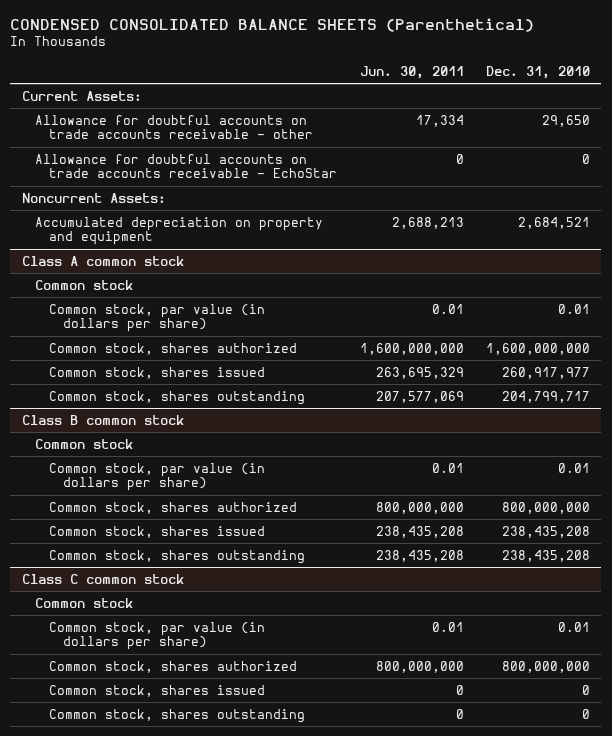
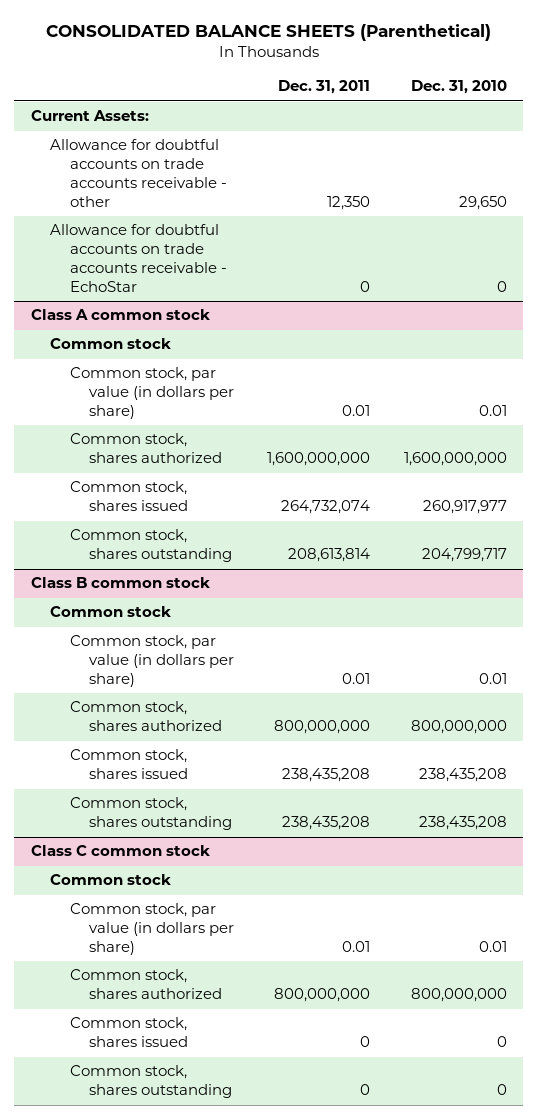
[10,17,535,32] CONDENSED CONSOLIDATED BALANCE SHEETS (Parenthetical) -> [45,24,491,42] CONSOLIDATED BALANCE SHEETS (Parenthetical)
[359,65,464,79] Jun. 30, 2011 -> none
none -> [278,80,371,95] Dec. 31, 2011
[21,192,166,203] Noncurrent Assets: -> none
[35,216,324,246] Accumulated depreciation on property and equipment -> none

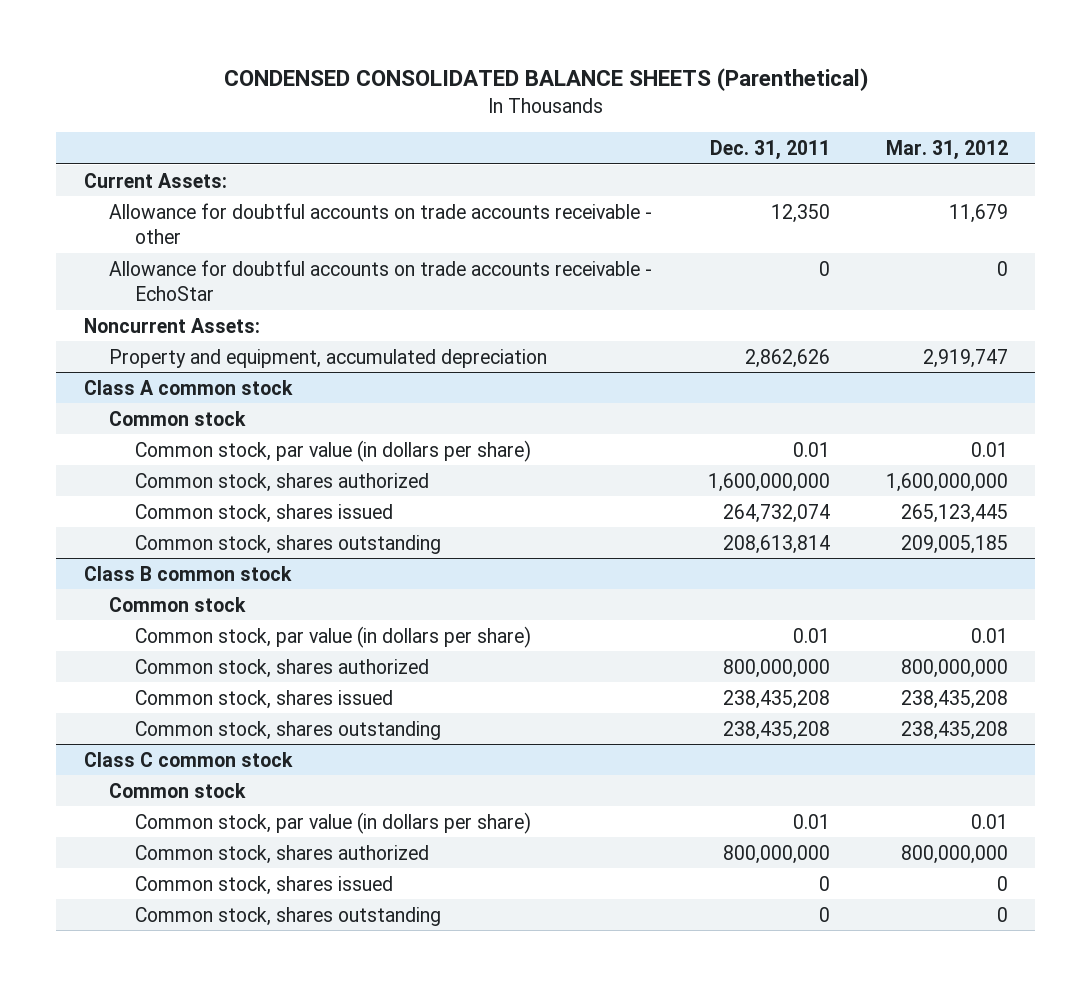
[45,24,491,42] CONSOLIDATED BALANCE SHEETS (Parenthetical) -> [223,68,868,92] CONDENSED CONSOLIDATED BALANCE SHEETS (Parenthetical)
[410,80,507,95] Dec. 31, 2010 -> none
none -> [885,139,1008,160] Mar. 31, 2012
none -> [84,317,261,333] Noncurrent Assets:
none -> [109,348,548,368] Property and equipment, accumulated depreciation

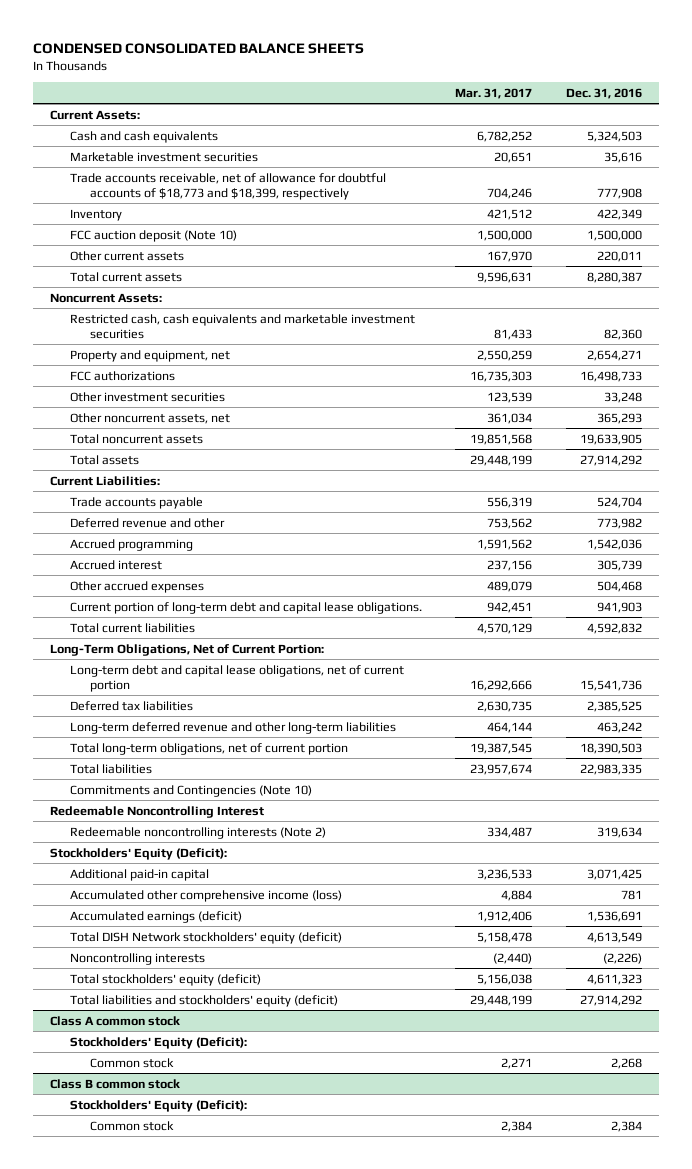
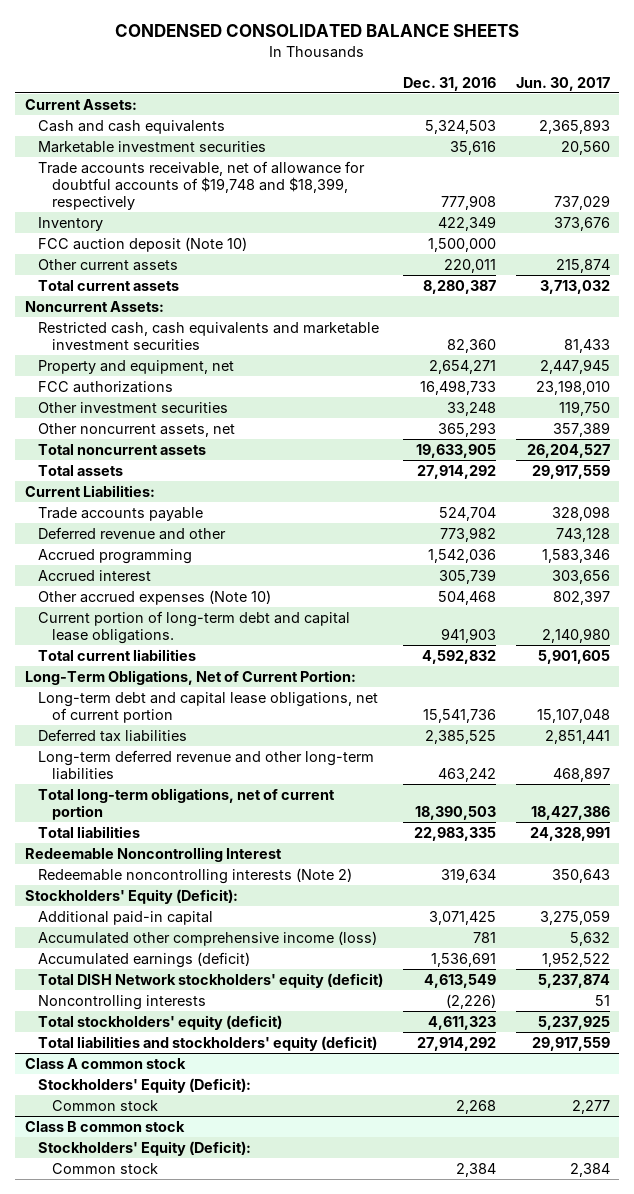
[455,87,533,99] Mar. 31, 2017 -> none
none -> [515,76,610,91] Jun. 30, 2017
[69,172,386,200] Trade accounts receivable, net of allowance for doubtful accounts of $18,773 and $18,399, respectively -> [38,160,366,210] Trade accounts receivable, net of allowance for doubtful accounts of $19,748 and $18,399, respectively
[69,580,204,593] Other accrued expenses -> [38,589,272,605] Other accrued expenses (Note 10)
[69,784,312,797] Commitments and Contingencies (Note 10) -> none

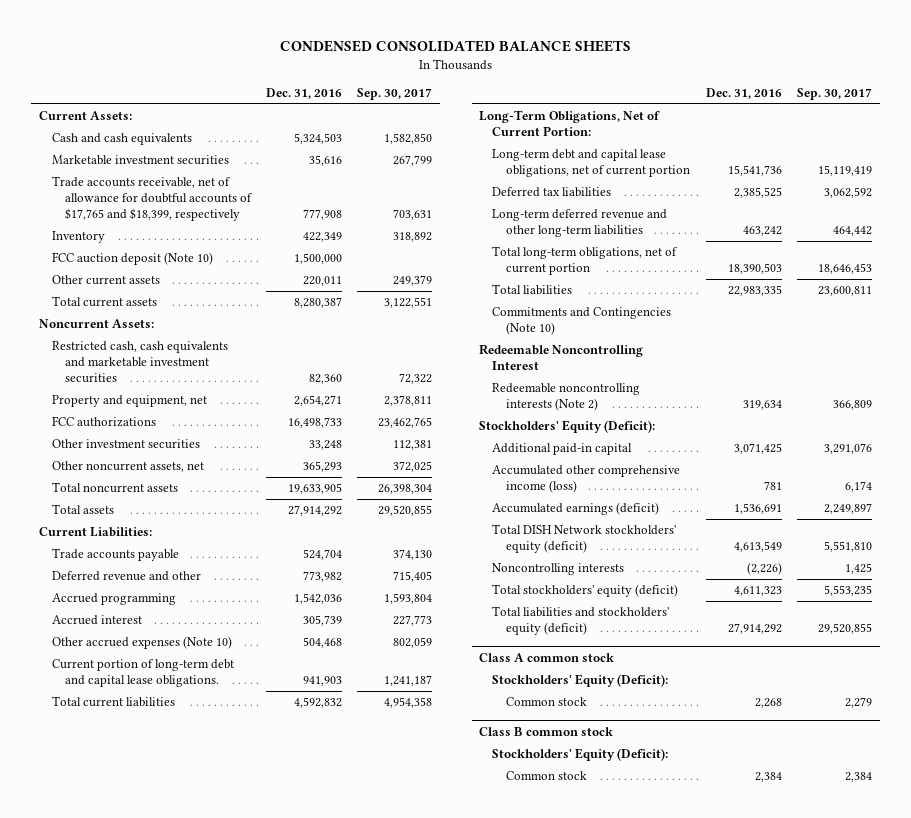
[515,76,610,91] Jun. 30, 2017 -> none
none -> [357,87,433,100] Sep. 30, 2017
[38,160,366,210] Trade accounts receivable, net of allowance for doubtful accounts of $19,748 and $18,399, respectively -> [52,176,254,221] Trade accounts receivable, net of allowance for doubtful accounts of $17,765 and $18,399, respectively
none -> [492,307,672,336] Commitments and Contingencies (Note 10)

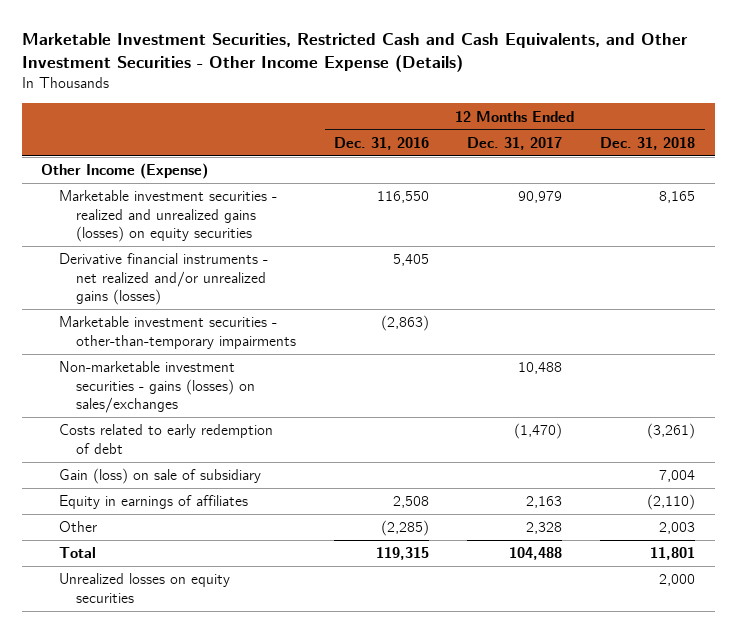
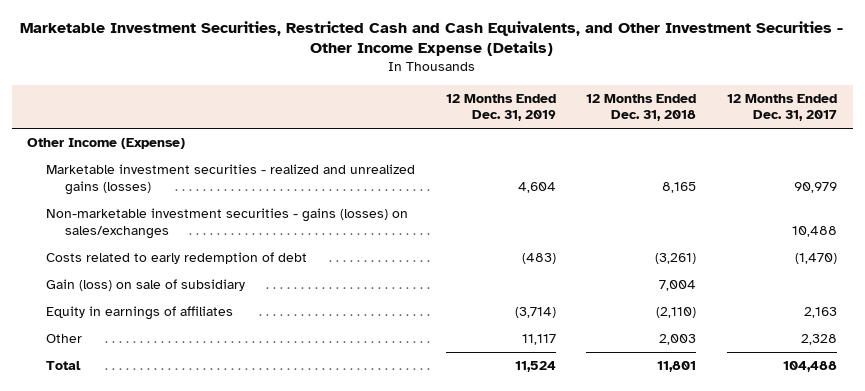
[334,136,430,150] Dec. 31, 2016 -> none
none -> [445,93,556,122] 12 Months Ended Dec. 31, 2019
[58,253,268,306] Derivative financial instruments - net realized and/or unrealized gains (losses) -> none
[58,316,297,349] Marketable investment securities - other-than-temporary impairments -> none
[58,190,277,243] Marketable investment securities - realized and unrealized gains (losses) on equity securities -> [46,163,416,195] Marketable investment securities - realized and unrealized gains (losses)
[58,573,230,603] Unrealized losses on equity securities -> none

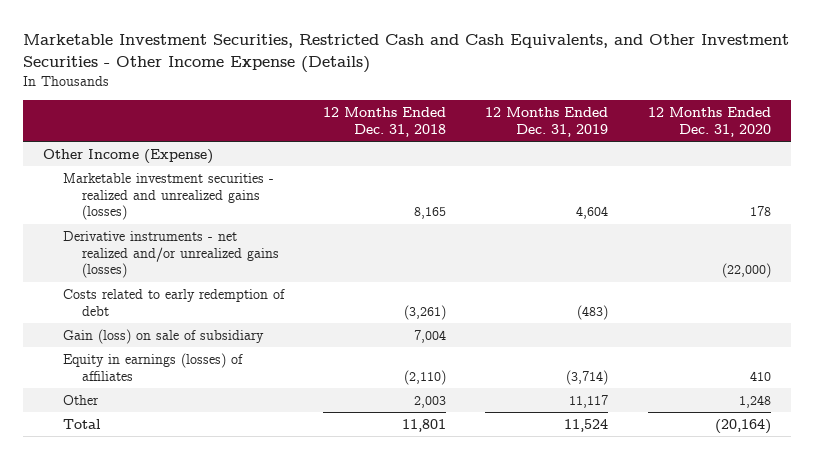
[727,93,838,122] 12 Months Ended Dec. 31, 2017 -> none
none -> [647,107,771,137] 12 Months Ended Dec. 31, 2020
[46,207,409,239] Non-marketable investment securities - gains (losses) on sales/exchanges -> none
none -> [62,230,279,279] Derivative instruments - net realized and/or unrealized gains (losses)
[46,305,234,320] Equity in earnings of affiliates -> [62,352,243,381] Equity in earnings (losses) of affiliates

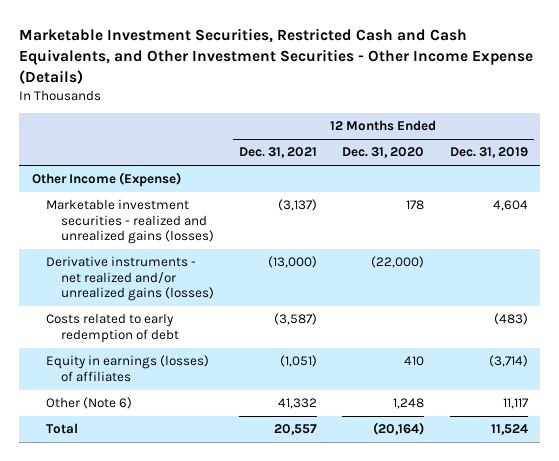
[322,107,446,137] 12 Months Ended Dec. 31, 2018 -> none
none -> [238,147,317,159] Dec. 31, 2021
[62,328,264,344] Gain (loss) on sale of subsidiary -> none
[62,394,99,405] Other -> [46,397,133,410] Other (Note 6)

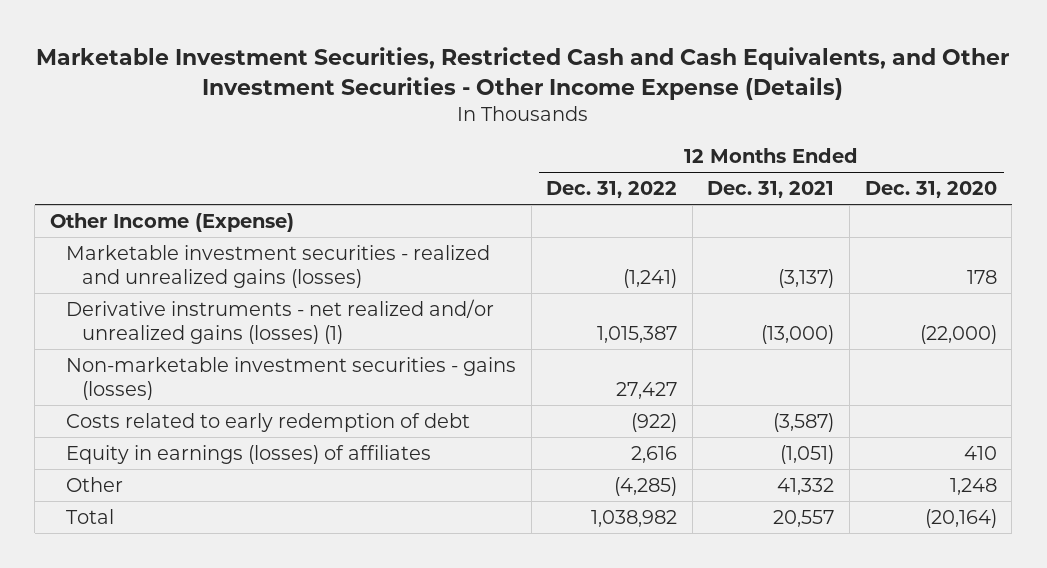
[449,147,528,159] Dec. 31, 2019 -> none
none -> [546,181,678,199] Dec. 31, 2022
[46,256,214,302] Derivative instruments - net realized and/or unrealized gains (losses) -> [65,298,494,344] Derivative instruments - net realized and/or unrealized gains (losses) (1)
none -> [65,356,516,400] Non-marketable investment securities - gains (losses)
[46,397,133,410] Other (Note 6) -> [65,476,123,492] Other

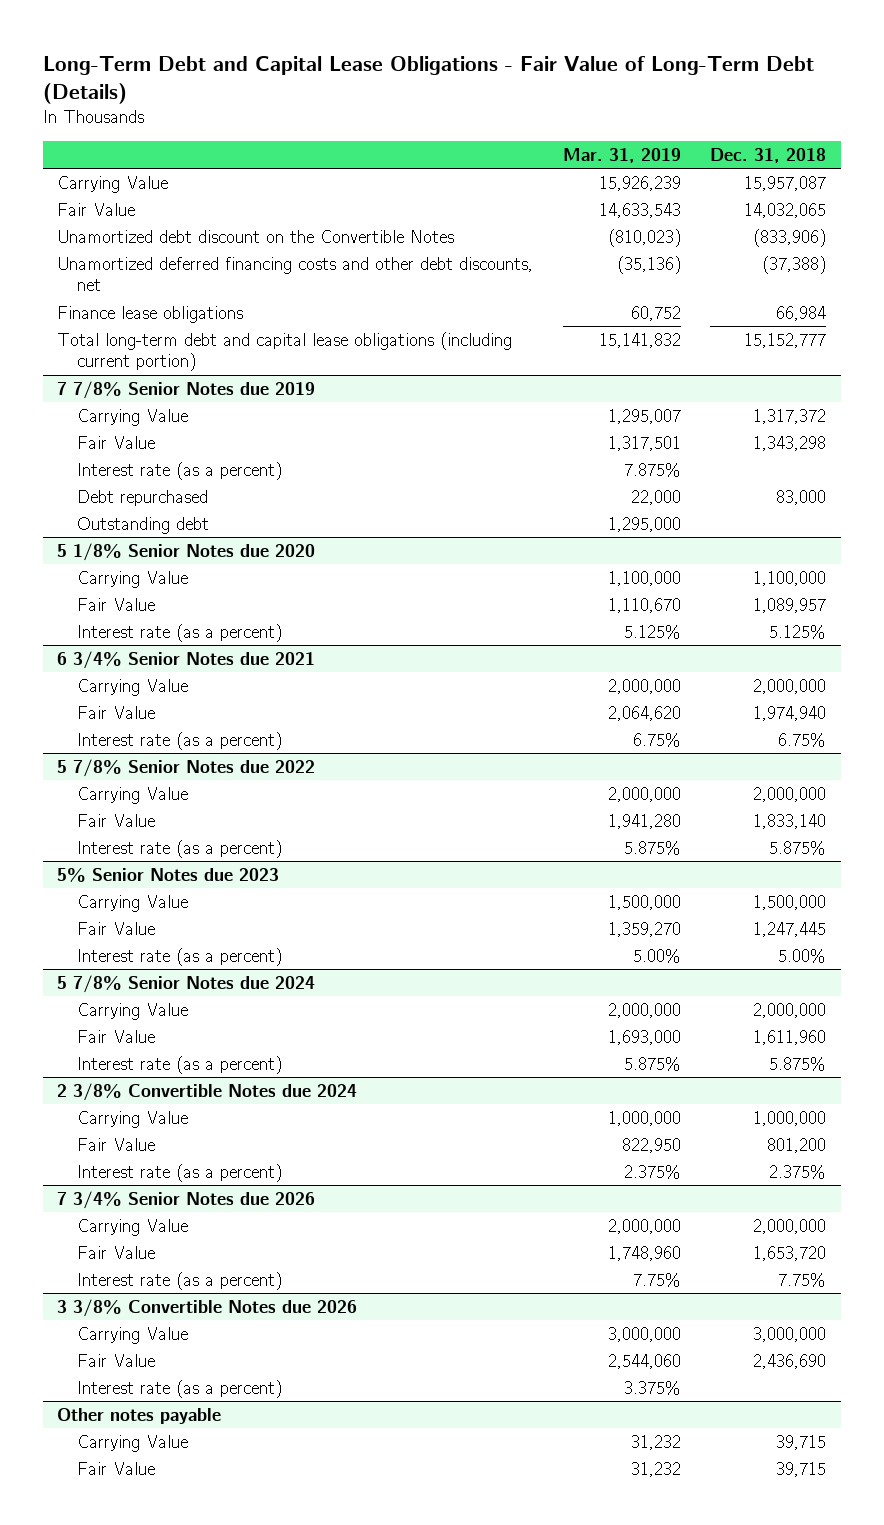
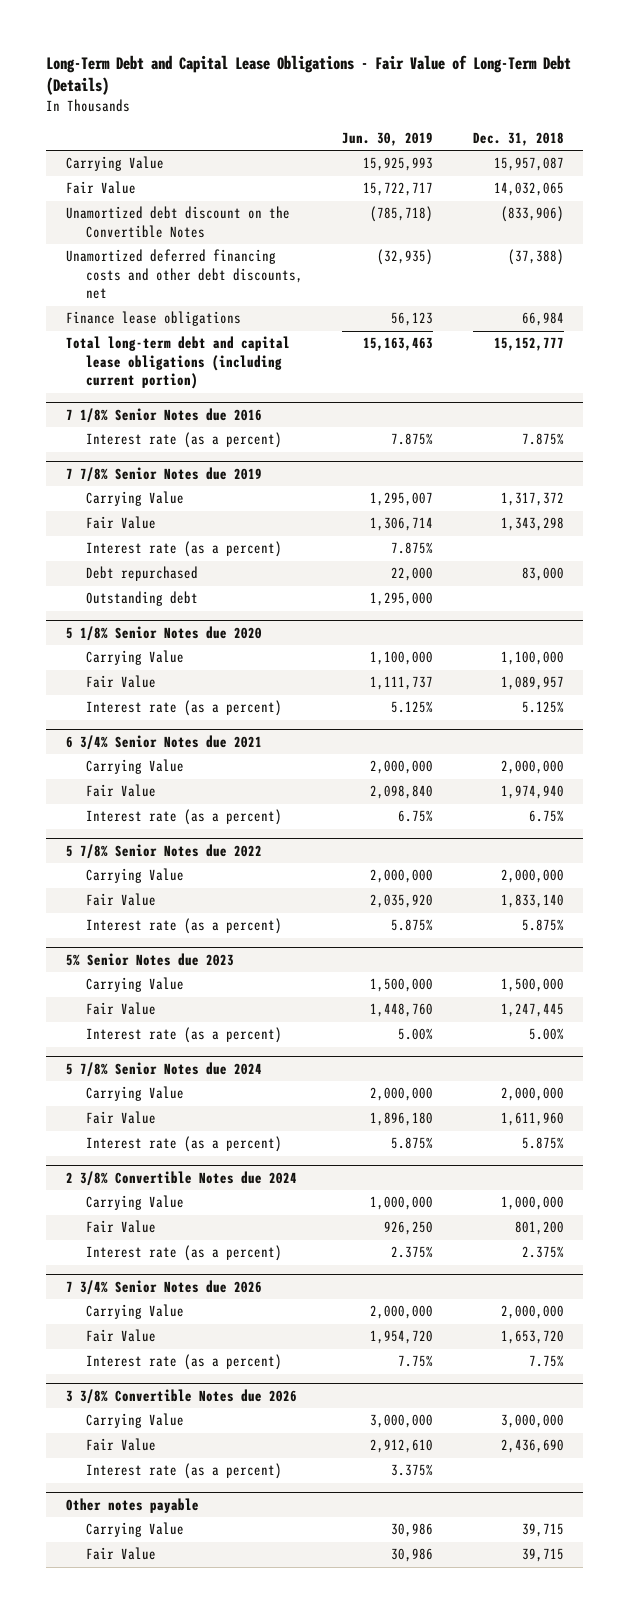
[562,147,681,163] Mar. 31, 2019 -> none
none -> [342,131,434,146] Jun. 30, 2019
none -> [66,407,263,423] 7 1/8% Senior Notes due 2016
none -> [85,432,282,449] Interest rate (as a percent)

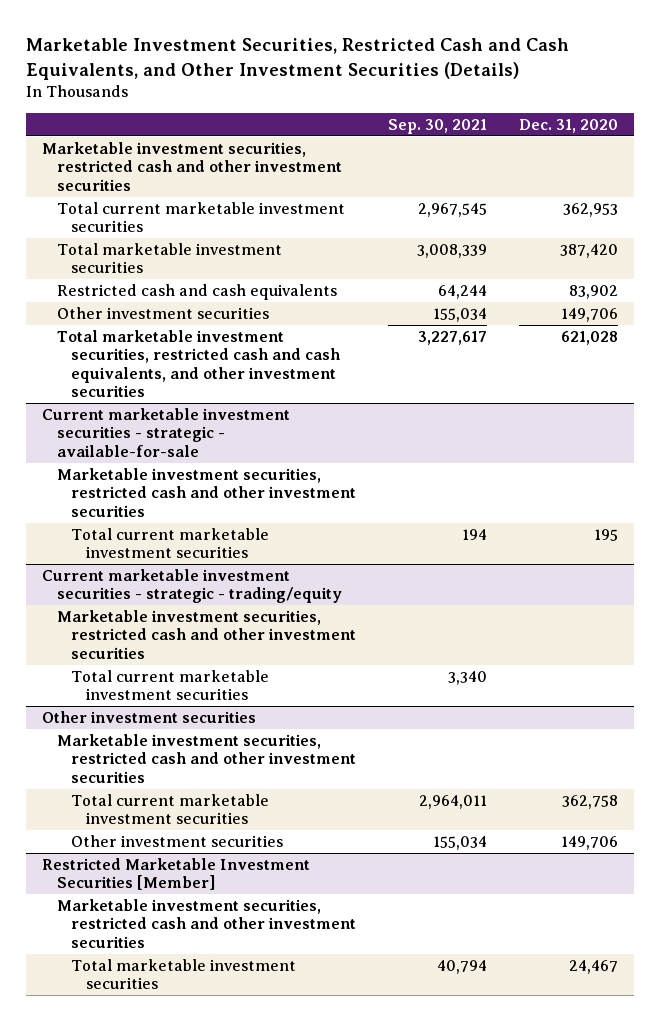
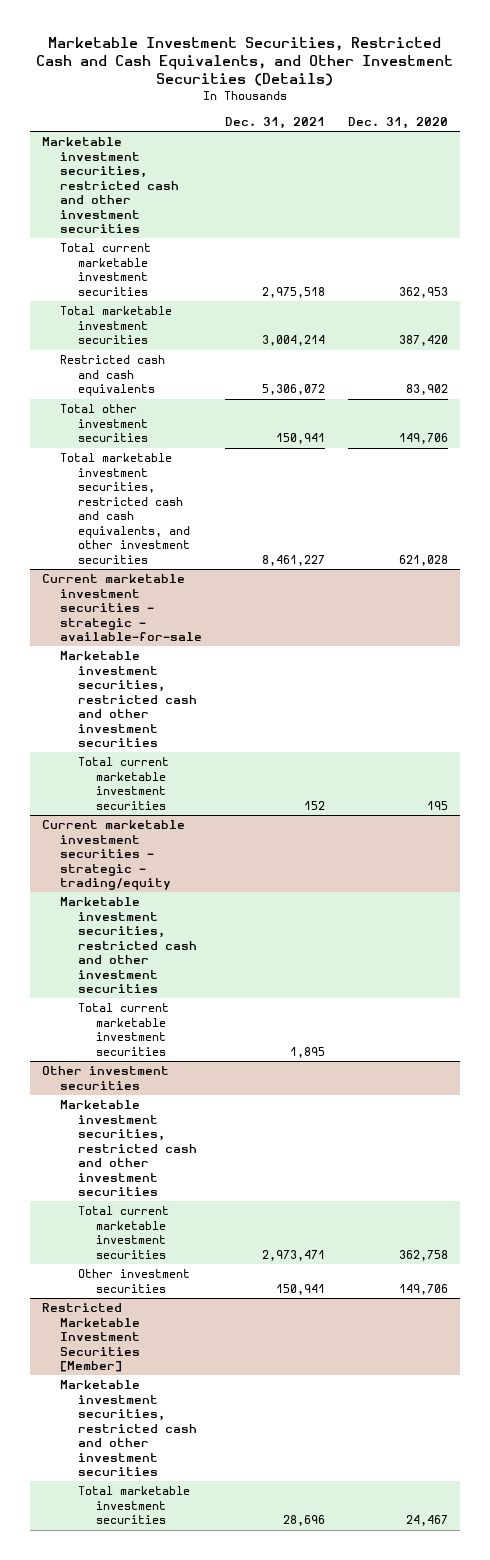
[388,118,488,134] Sep. 30, 2021 -> none
none -> [224,116,325,129] Dec. 31, 2021
[56,307,269,320] Other investment securities -> [59,404,149,443] Total other investment securities

